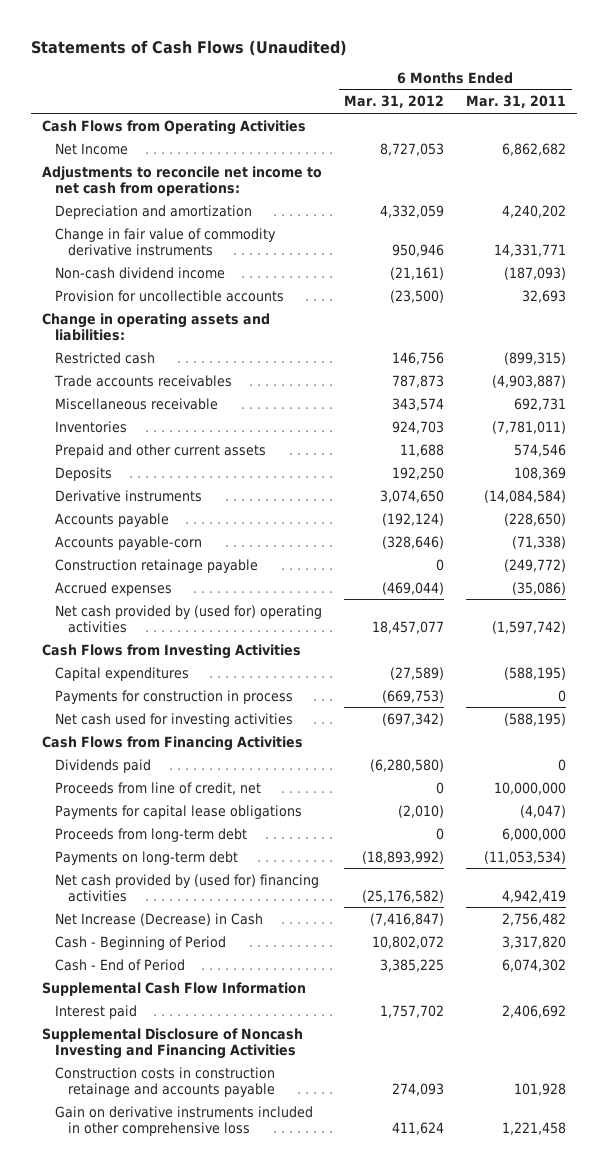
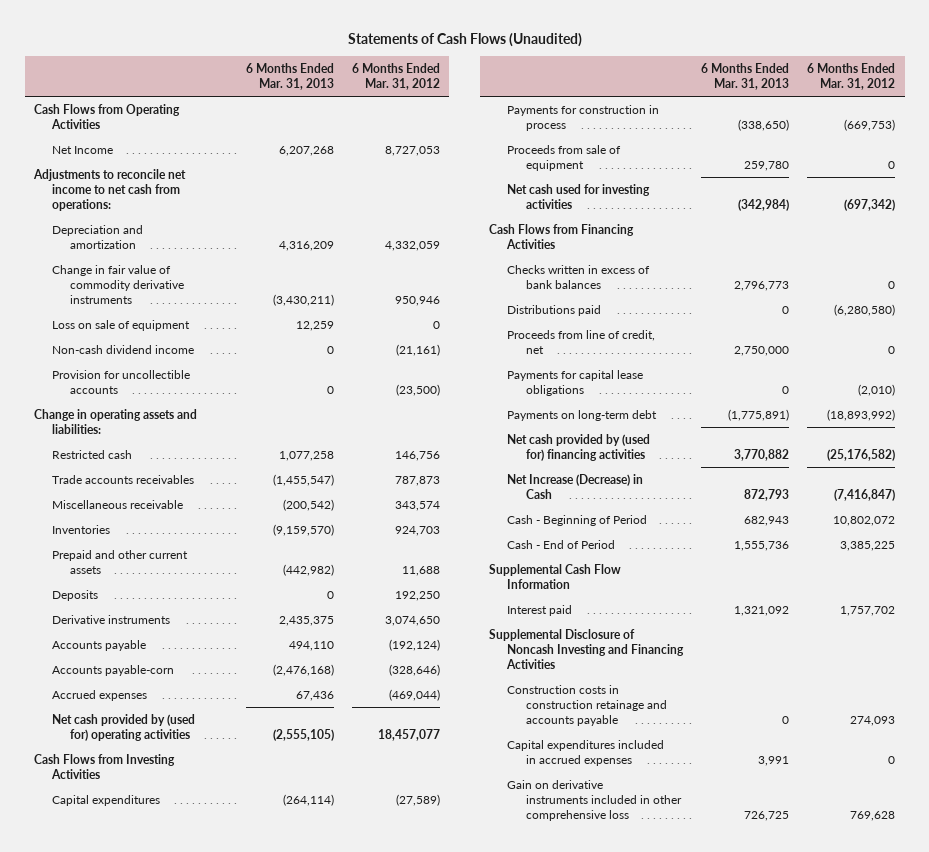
[466,95,567,109] Mar. 31, 2011 -> none
none -> [246,62,335,91] 6 Months Ended Mar. 31, 2013
none -> [52,319,191,331] Loss on sale of equipment
[55,558,259,573] Construction retainage payable -> none
none -> [507,144,622,172] Proceeds from sale of equipment
none -> [507,264,651,290] Checks written in excess of bank balances
[55,758,152,773] Dividends paid -> [507,304,602,316] Distributions paid
[55,827,248,842] Proceeds from long-term debt -> none
none -> [507,739,665,767] Capital expenditures included in accrued expenses
[392,1121,445,1135] 411,624 -> [850,811,896,822] 769,628

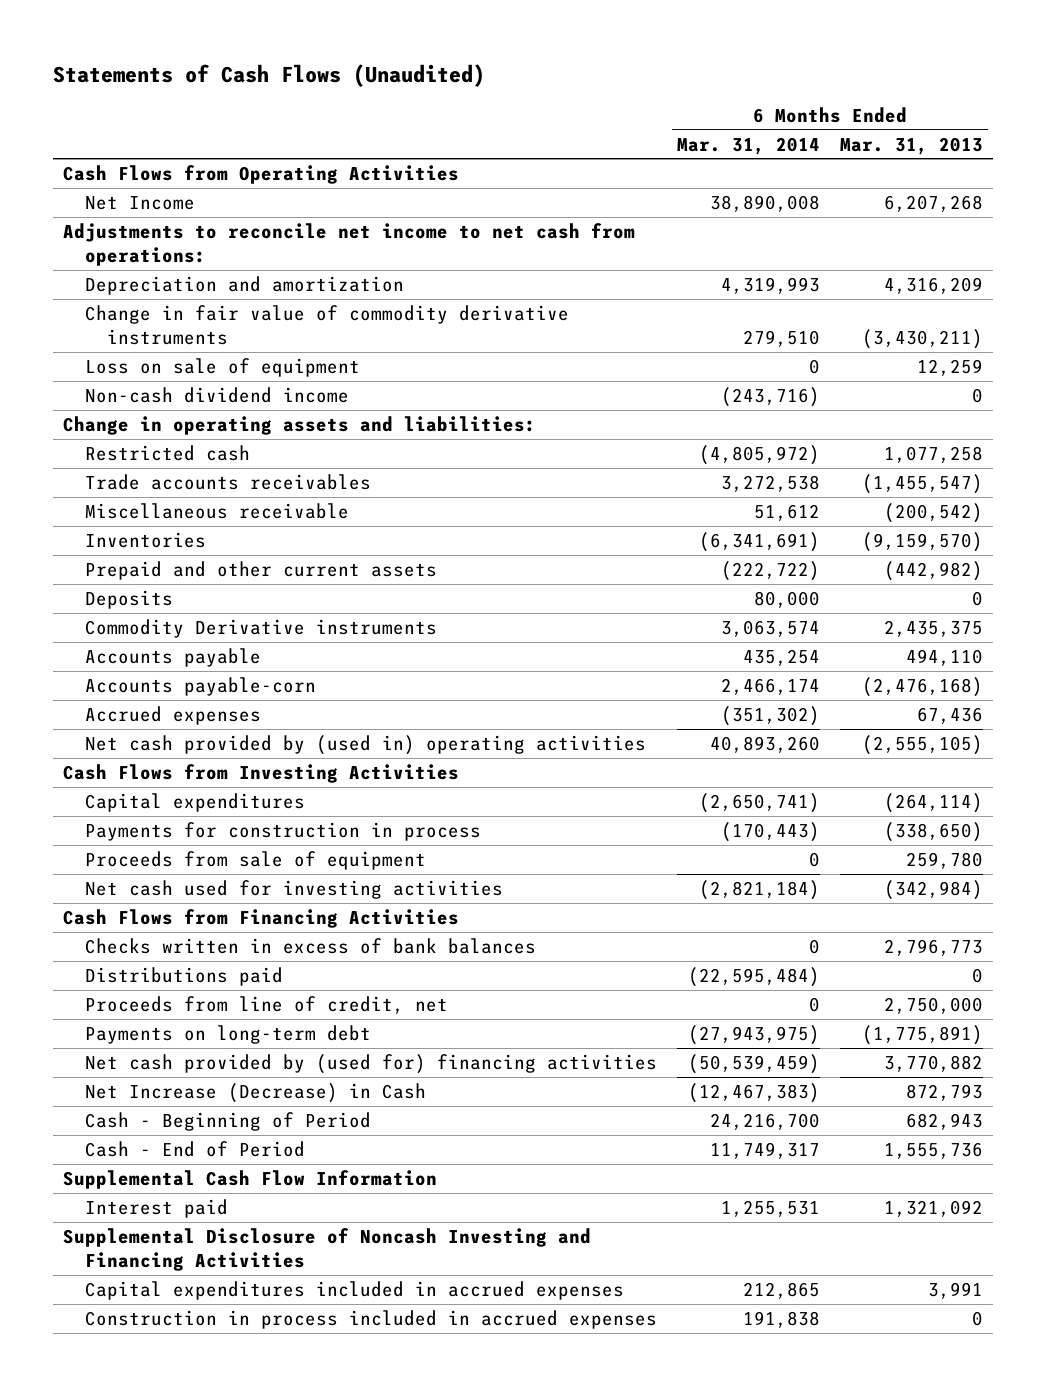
[352,62,441,91] 6 Months Ended Mar. 31, 2012 -> none
none -> [676,136,820,155] Mar. 31, 2014
[52,369,191,395] Provision for uncollectible accounts -> none
[52,614,171,624] Derivative instruments -> [84,618,437,638] Commodity Derivative instruments
[52,713,196,742] Net cash provided by (used for) operating activities -> [84,734,646,755] Net cash provided by (used in) operating activities
[507,369,644,397] Payments for capital lease obligations -> none
[507,684,667,727] Construction costs in construction retainage and accounts payable -> none
[507,779,682,822] Gain on derivative instruments included in other comprehensive loss -> none
none -> [84,1309,657,1329] Construction in process included in accrued expenses

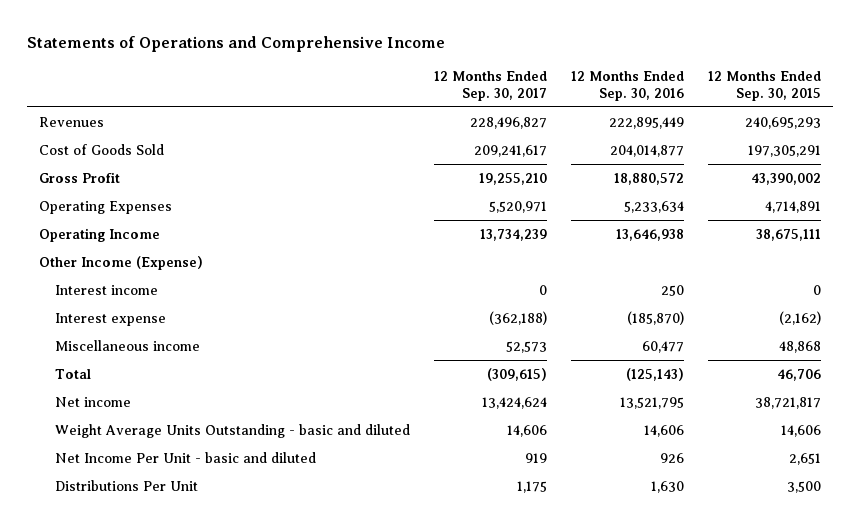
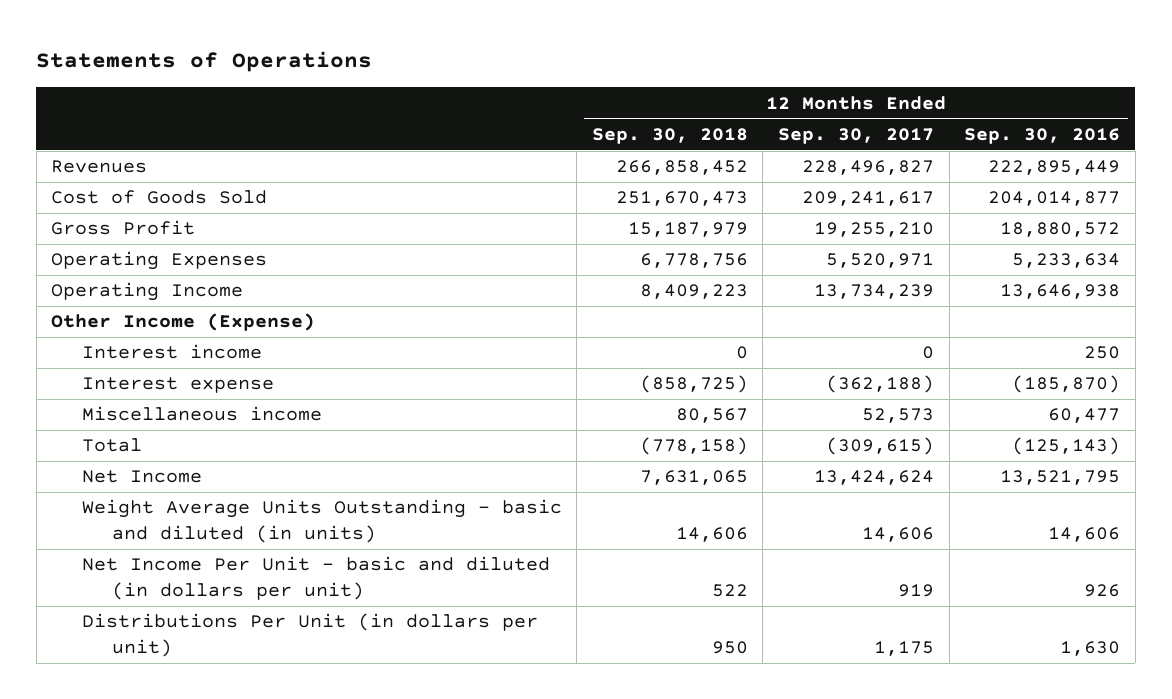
[26,36,445,53] Statements of Operations and Comprehensive Income -> [36,51,373,73] Statements of Operations
[708,70,822,101] 12 Months Ended Sep. 30, 2015 -> none
none -> [591,127,748,144] Sep. 30, 2018
[54,396,131,407] Net income -> [81,470,202,484] Net Income
[54,423,410,438] Weight Average Units Outstanding - basic and diluted -> [81,499,562,544] Weight Average Units Outstanding - basic and diluted (in units)
[54,451,316,463] Net Income Per Unit - basic and diluted -> [81,556,550,601] Net Income Per Unit - basic and diluted (in dollars per unit)
[54,479,198,491] Distributions Per Unit -> [81,613,538,658] Distributions Per Unit (in dollars per unit)

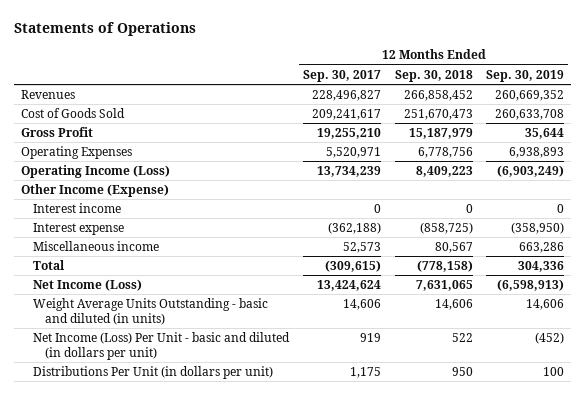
[964,127,1121,144] Sep. 30, 2016 -> none
none -> [486,69,565,82] Sep. 30, 2019
[51,282,244,302] Operating Income -> [20,165,170,179] Operating Income (Loss)
[81,470,202,484] Net Income -> [32,279,142,292] Net Income (Loss)
[81,556,550,601] Net Income Per Unit - basic and diluted (in dollars per unit) -> [32,332,290,361] Net Income (Loss) Per Unit - basic and diluted (in dollars per unit)

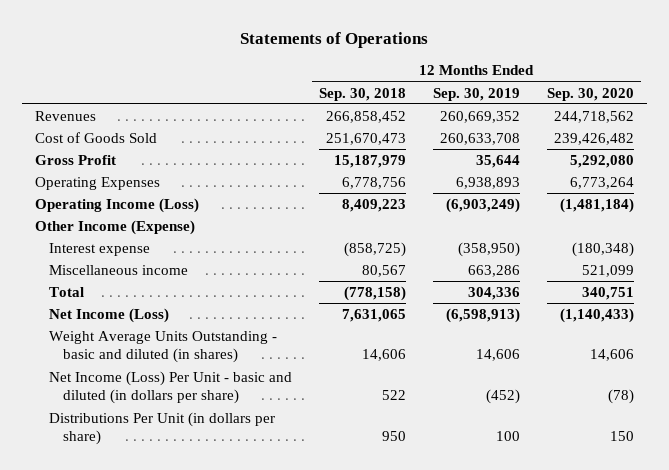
[302,69,381,82] Sep. 30, 2017 -> none
none -> [546,87,634,101] Sep. 30, 2020
[32,203,121,214] Interest income -> none
[32,298,268,326] Weight Average Units Outstanding - basic and diluted (in units) -> [48,330,277,364] Weight Average Units Outstanding - basic and diluted (in shares)
[32,332,290,361] Net Income (Loss) Per Unit - basic and diluted (in dollars per unit) -> [48,370,292,405] Net Income (Loss) Per Unit - basic and diluted (in dollars per share)
[32,366,273,380] Distributions Per Unit (in dollars per unit) -> [48,411,275,446] Distributions Per Unit (in dollars per share)

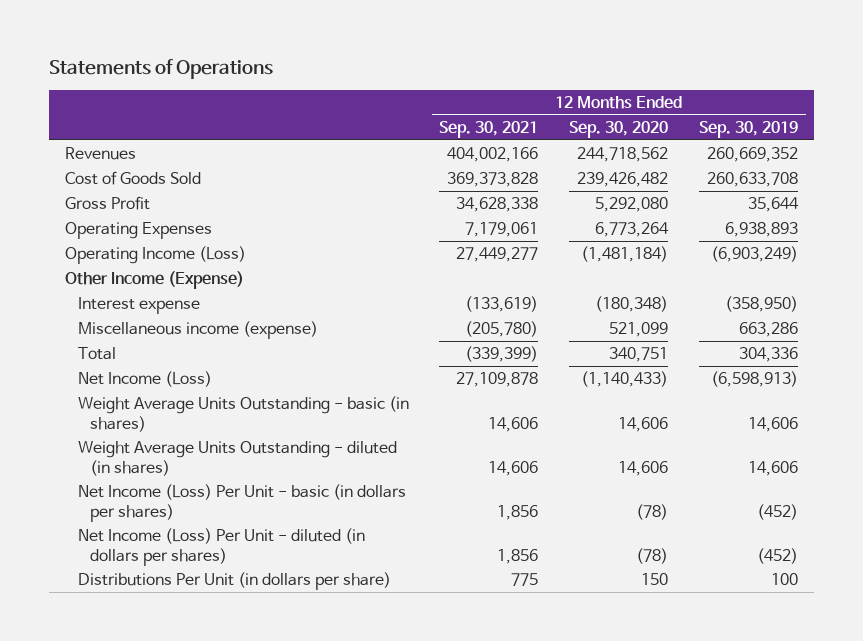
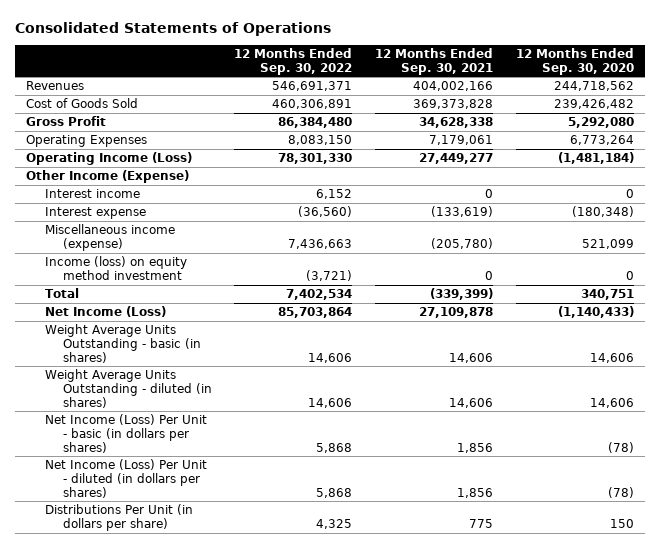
[49,58,274,79] Statements of Operations -> [14,21,331,36] Consolidated Statements of Operations
[699,120,799,138] Sep. 30, 2019 -> none
none -> [234,47,353,75] 12 Months Ended Sep. 30, 2022
none -> [44,189,140,199] Interest income
none -> [44,256,187,280] Income (loss) on equity method investment

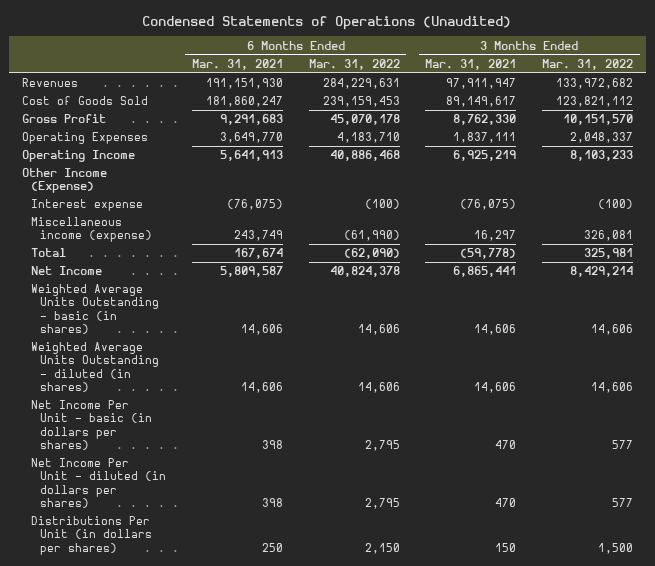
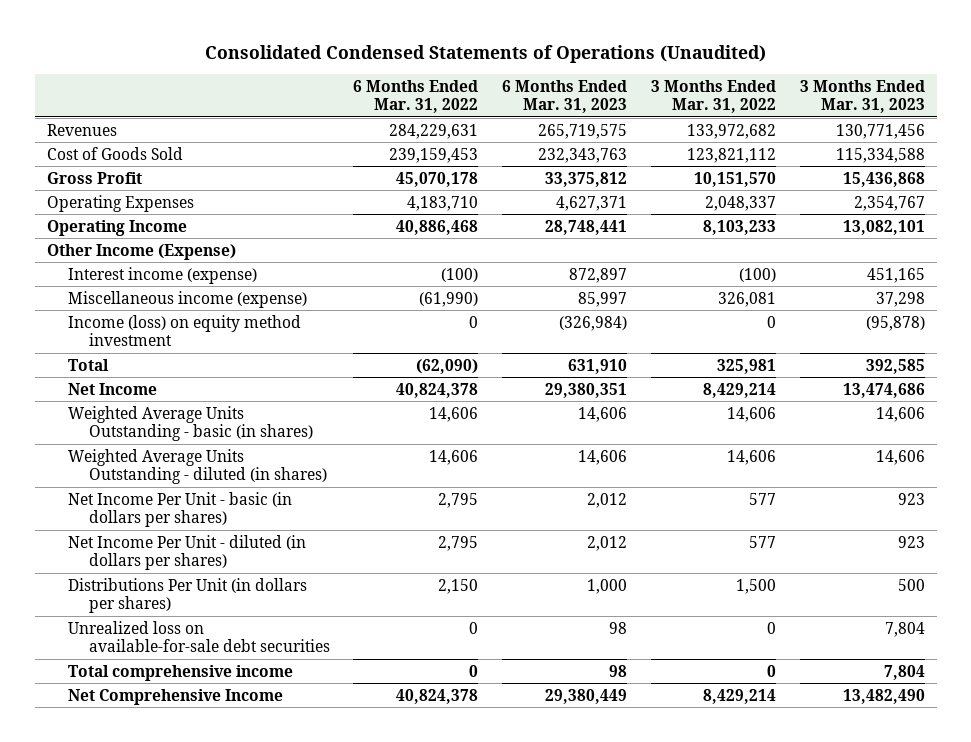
[142,15,512,30] Condensed Statements of Operations (Unaudited) -> [204,44,766,63] Consolidated Condensed Statements of Operations (Unaudited)
[191,58,283,70] Mar. 31, 2021 -> none
[425,58,517,70] Mar. 31, 2021 -> none
none -> [502,79,628,114] 6 Months Ended Mar. 31, 2023
none -> [799,79,925,114] 3 Months Ended Mar. 31, 2023
[30,199,143,212] Interest expense -> [67,266,257,284] Interest income (expense)
none -> [67,314,301,347] Income (loss) on equity method investment
none -> [67,620,330,653] Unrealized loss on available-for-sale debt securities
none -> [67,664,293,681] Total comprehensive income
none -> [67,688,283,705] Net Comprehensive Income

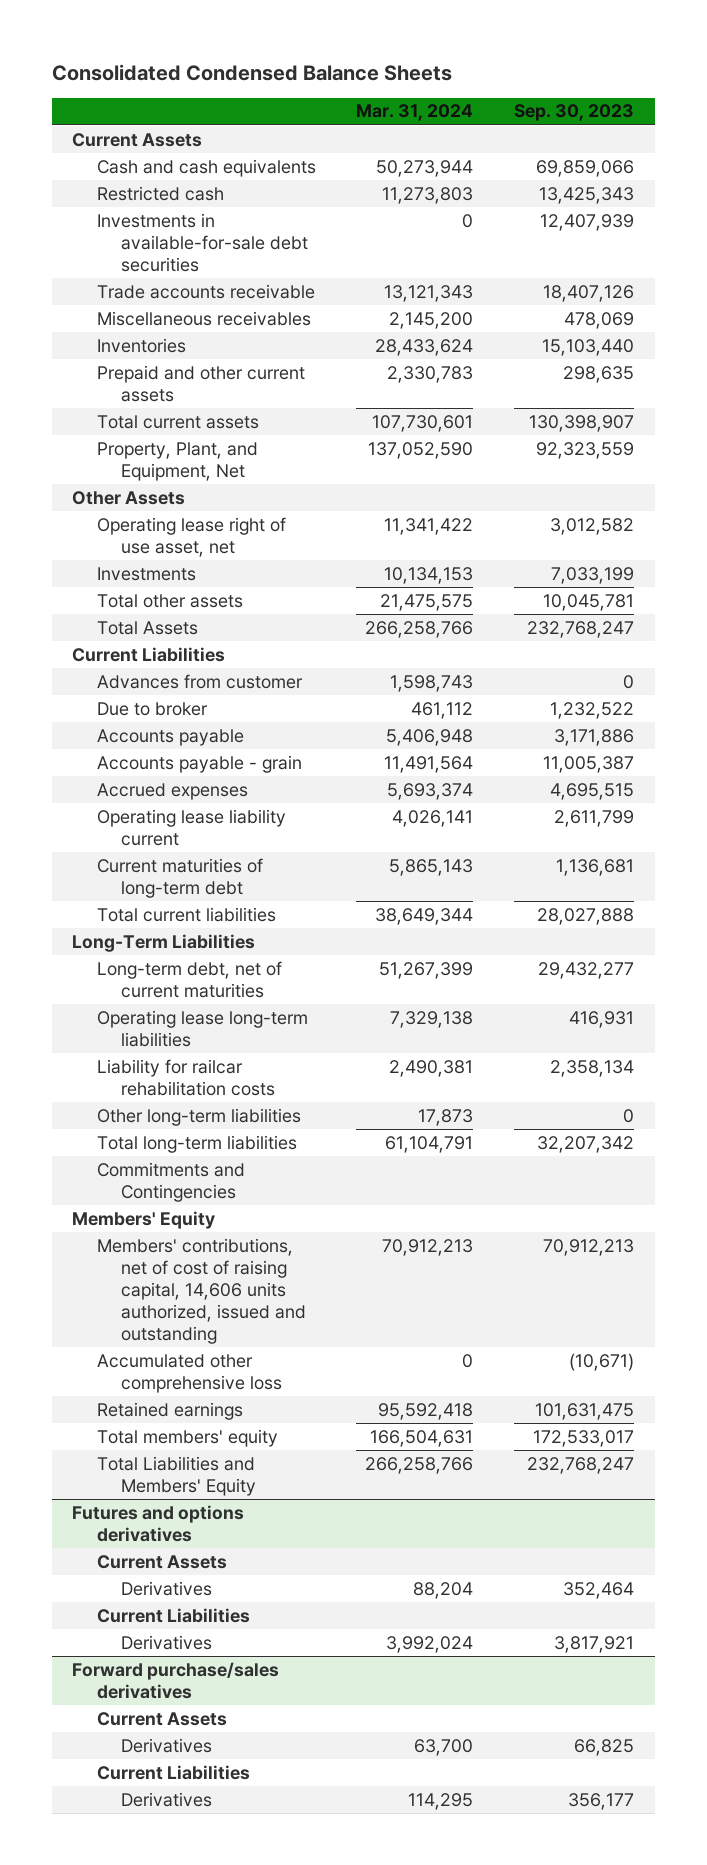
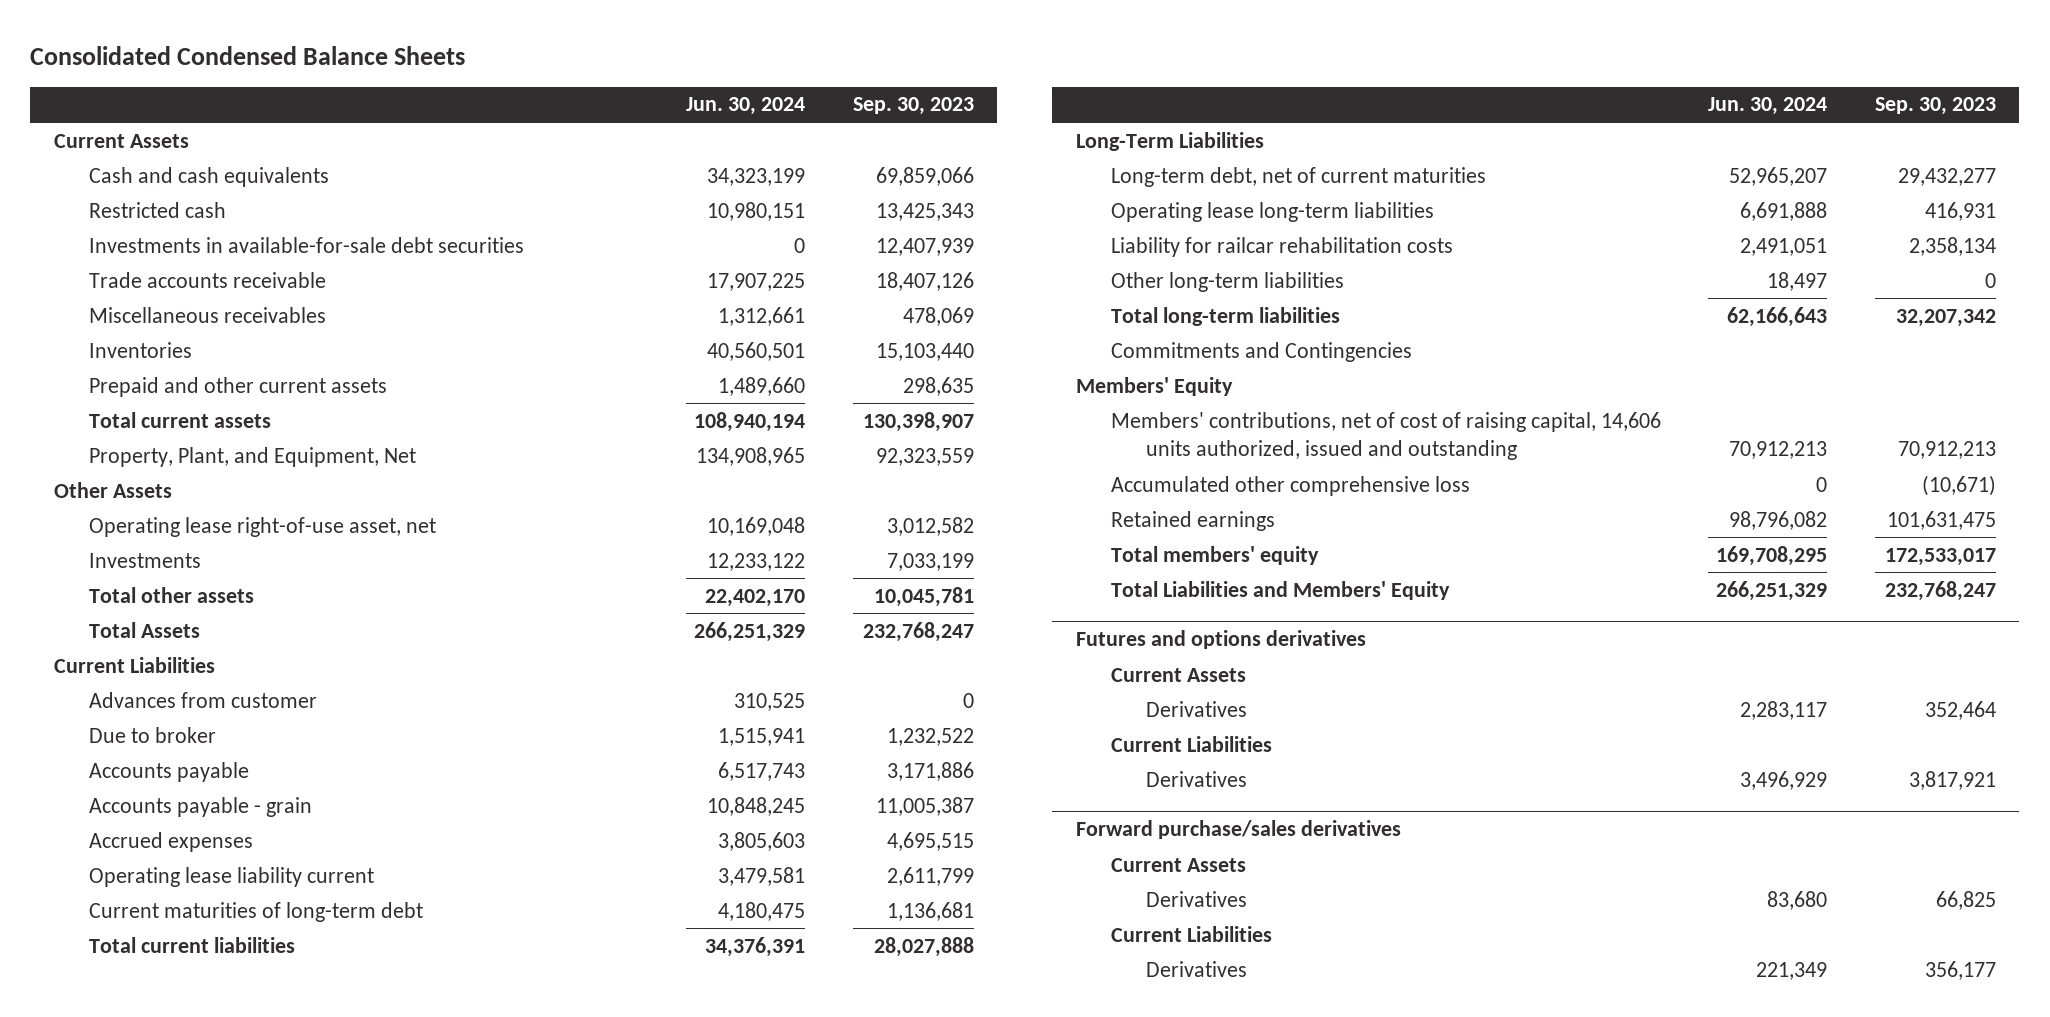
[356,104,474,122] Mar. 31, 2024 -> none
none -> [686,97,806,116] Jun. 30, 2024
[96,516,286,557] Operating lease right of use asset, net -> [89,516,437,537] Operating lease right-of-use asset, net

